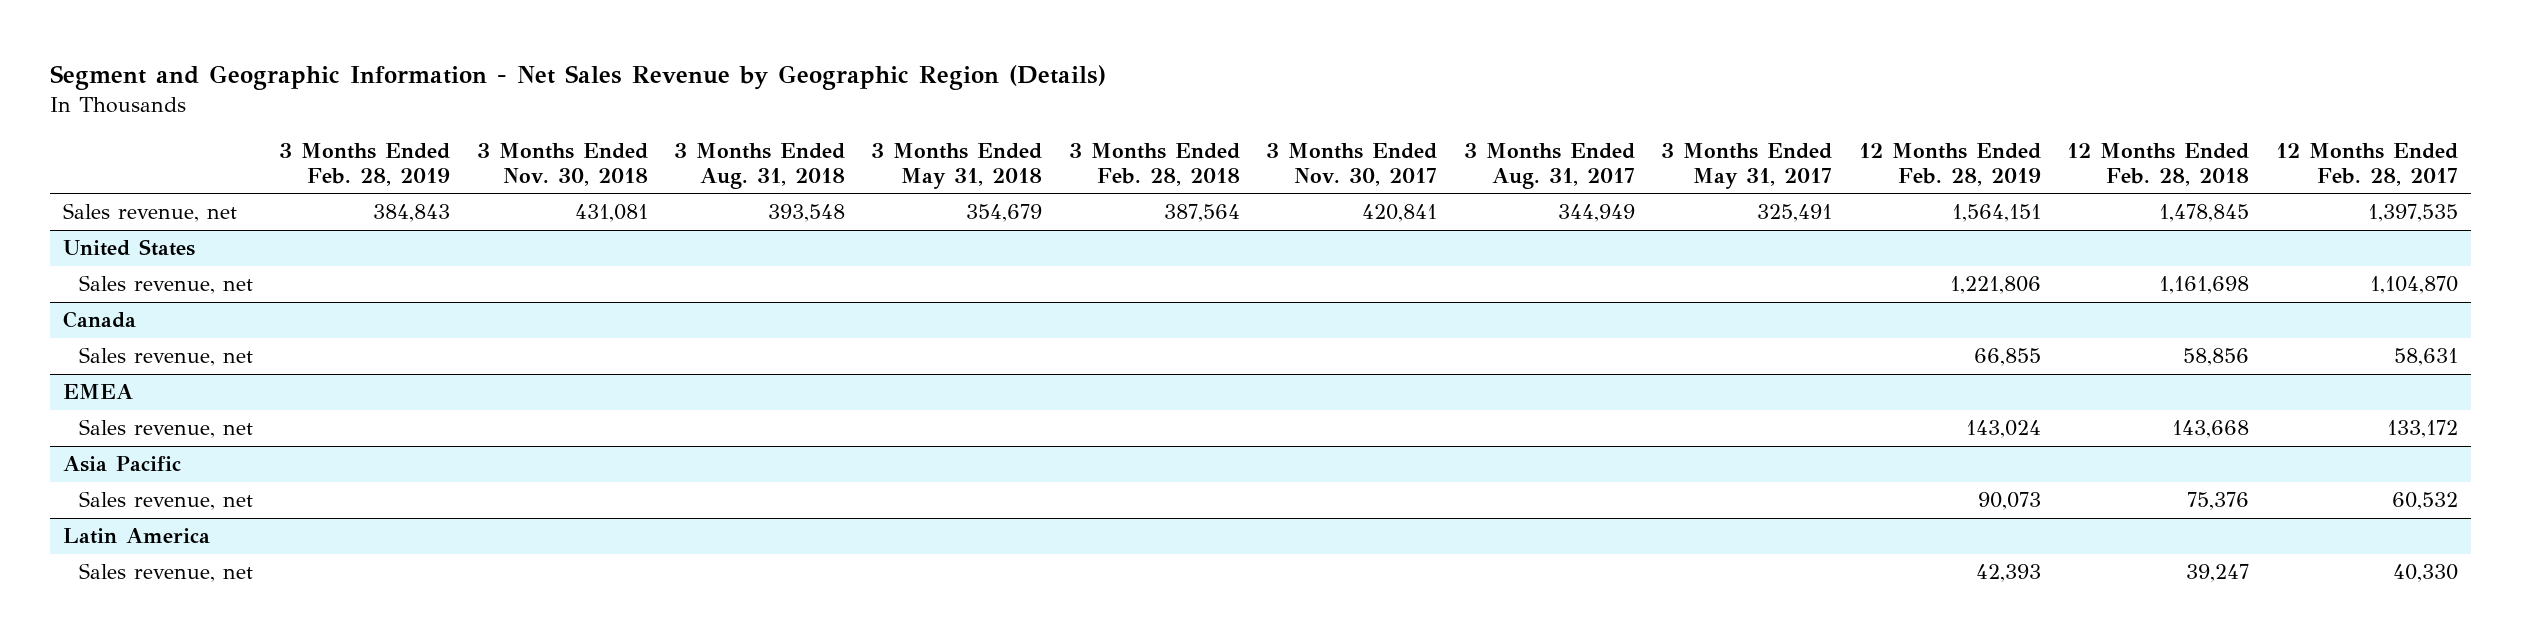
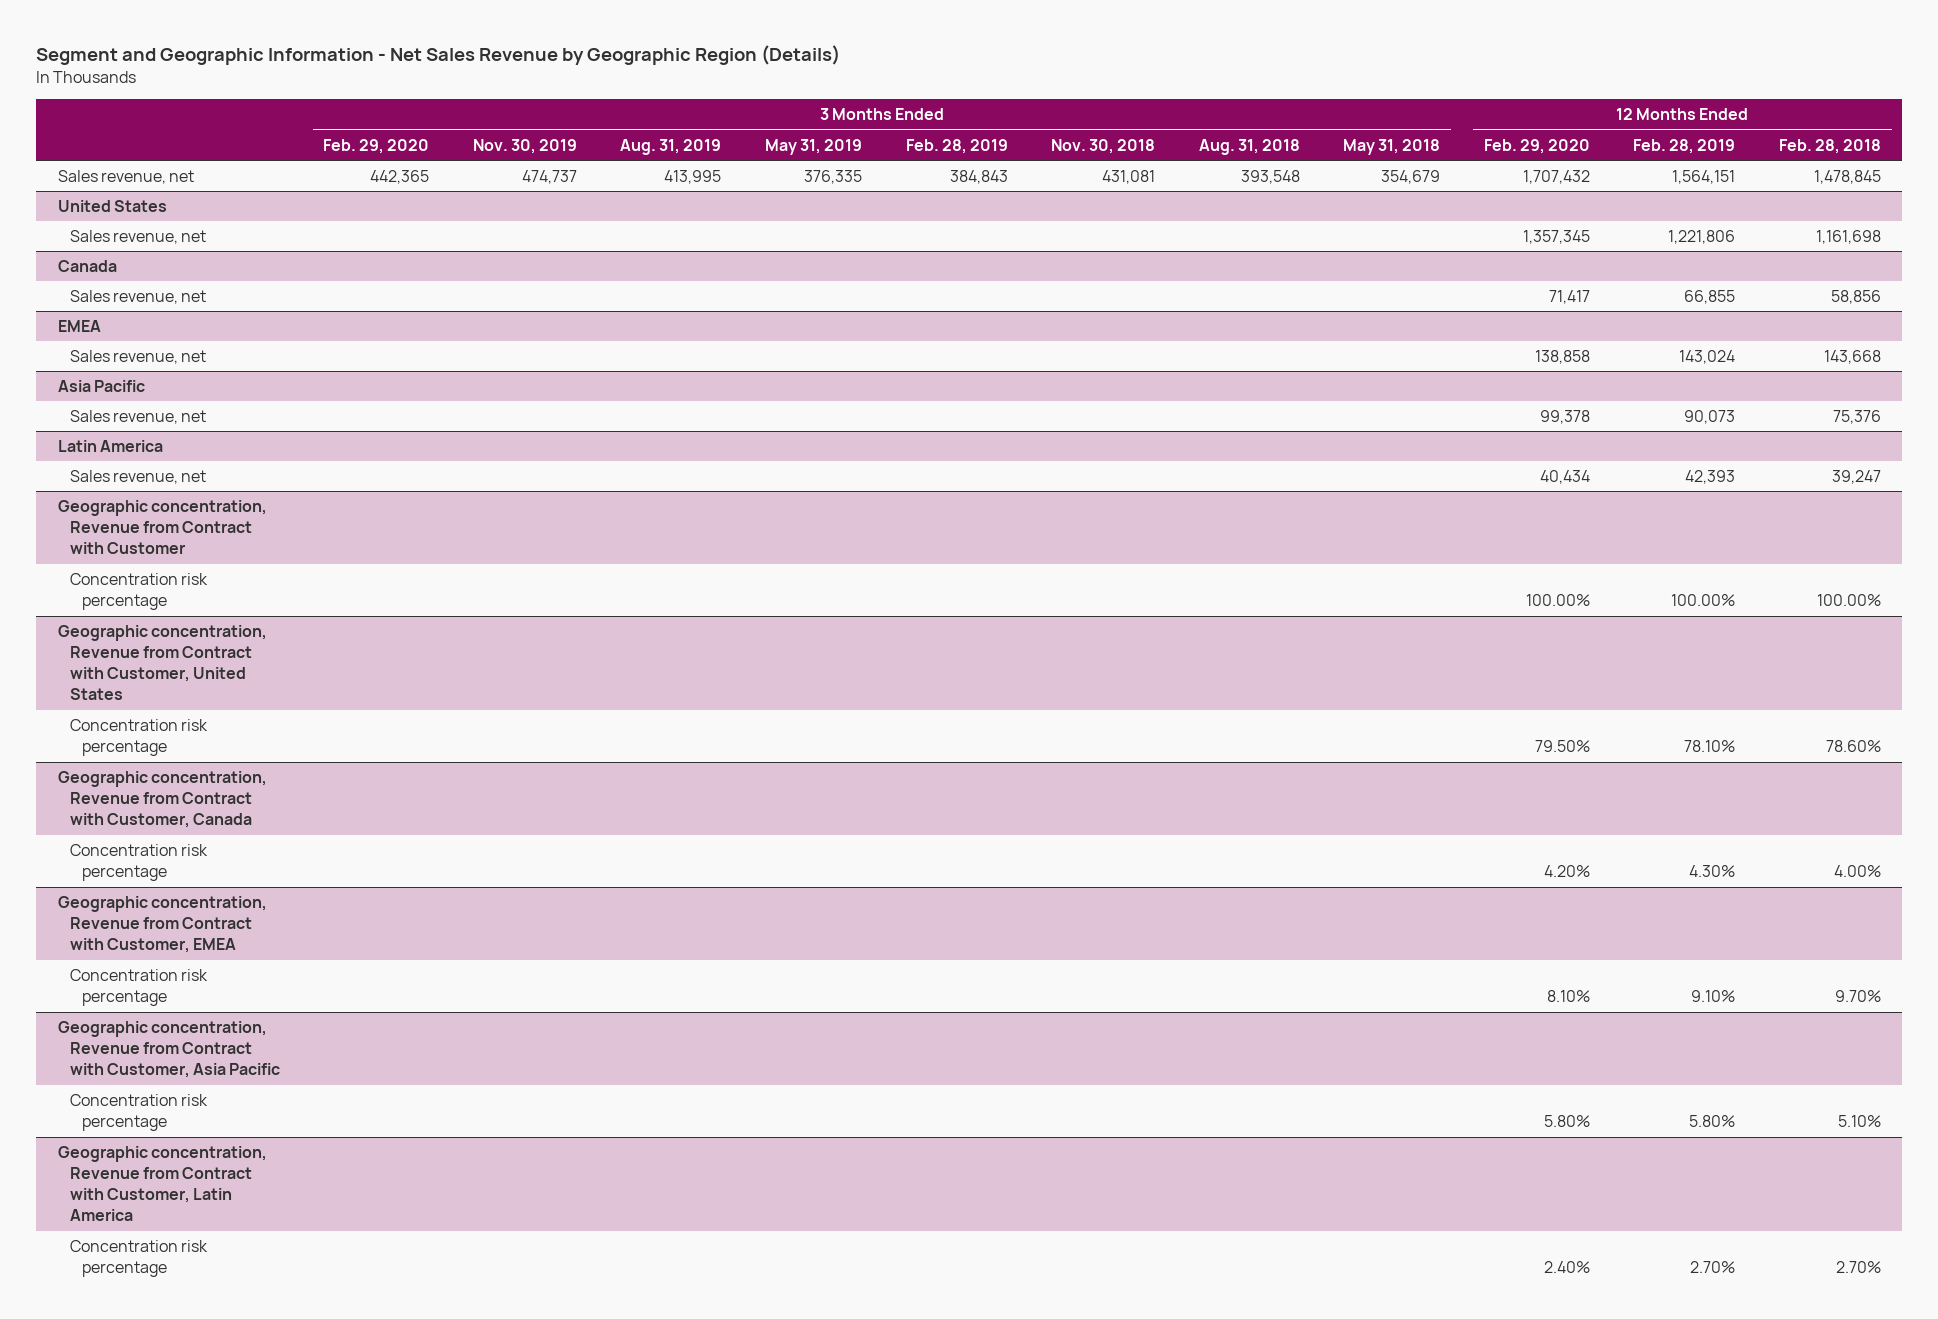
[1068,143,1240,186] 3 Months Ended Feb. 28, 2018 -> none
[1266,143,1438,186] 3 Months Ended Nov. 30, 2017 -> none
[1463,143,1635,189] 3 Months Ended Aug. 31, 2017 -> none
[1661,143,1833,189] 3 Months Ended May 31, 2017 -> none
[2275,143,2458,186] 12 Months Ended Feb. 28, 2017 -> none
none -> [323,138,430,154] Feb. 29, 2020
none -> [472,138,577,154] Nov. 30, 2019
none -> [620,138,722,155] Aug. 31, 2019
none -> [764,138,862,155] May 31, 2019
none -> [1483,138,1590,154] Feb. 29, 2020
none -> [57,500,267,555] Geographic concentration, Revenue from Contract with Customer
none -> [69,573,208,611] Concentration risk percentage
none -> [57,625,267,701] Geographic concentration, Revenue from Contract with Customer, United States
none -> [69,719,208,757] Concentration risk percentage
none -> [57,771,267,829] Geographic concentration, Revenue from Contract with Customer, Canada
none -> [69,844,208,882] Concentration risk percentage
none -> [57,896,267,954] Geographic concentration, Revenue from Contract with Customer, EMEA
none -> [69,969,208,1007] Concentration risk percentage
none -> [57,1021,280,1079] Geographic concentration, Revenue from Contract with Customer, Asia Pacific
none -> [69,1094,208,1132] Concentration risk percentage
none -> [57,1146,267,1222] Geographic concentration, Revenue from Contract with Customer, Latin America
none -> [69,1240,208,1278] Concentration risk percentage

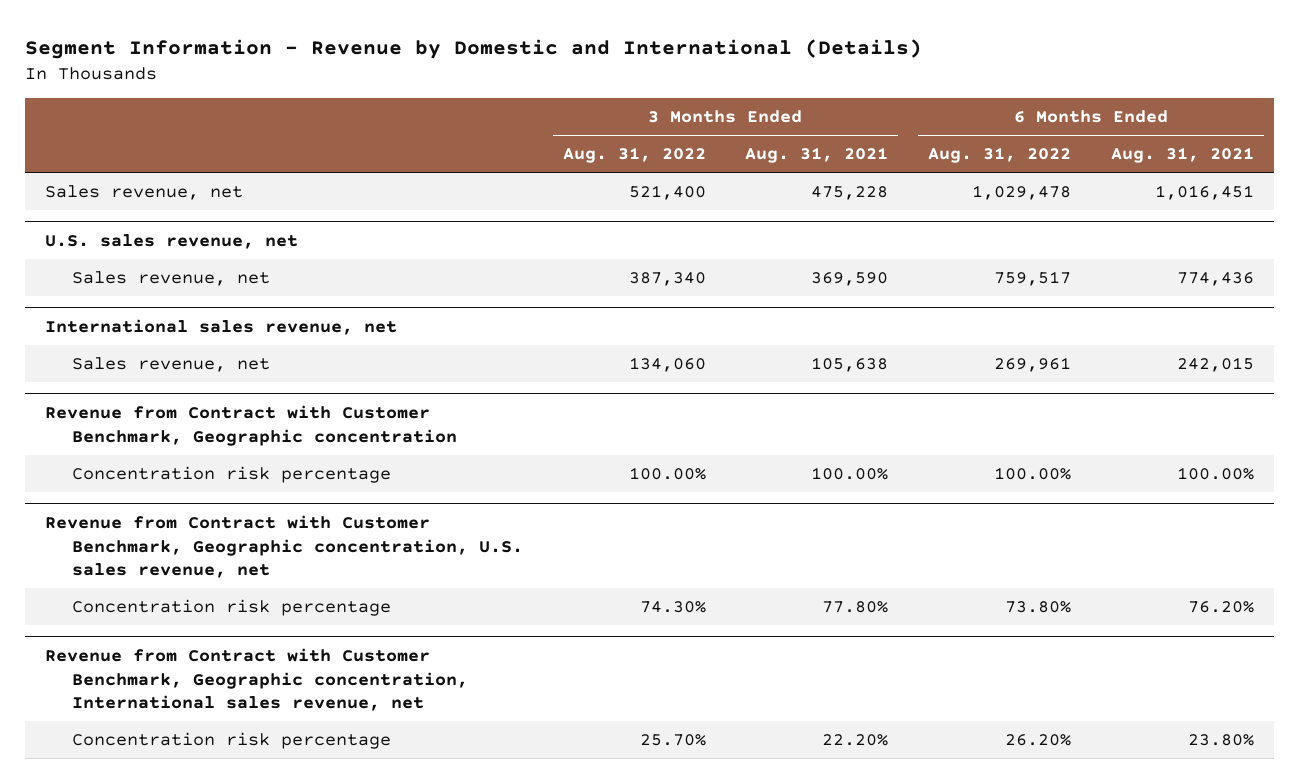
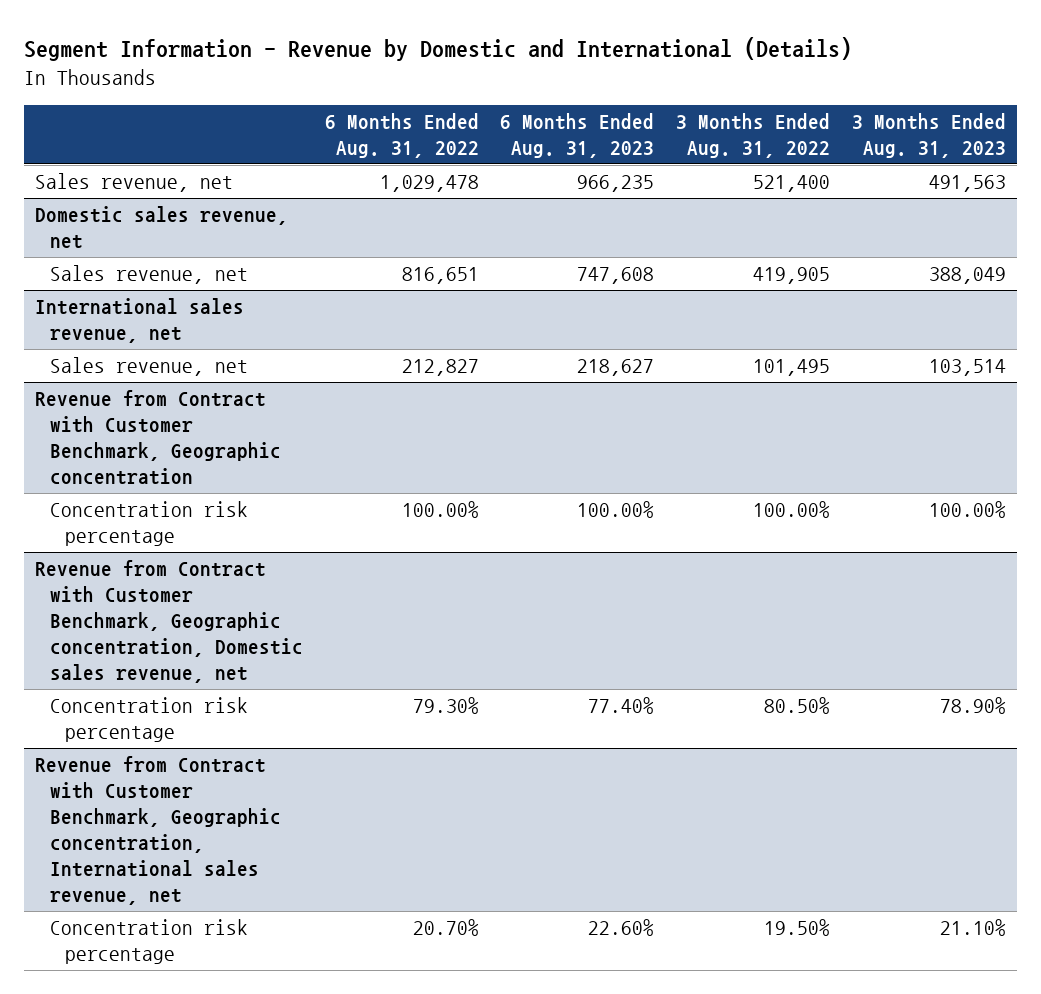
[745,147,889,164] Aug. 31, 2021 -> none
[1110,147,1254,164] Aug. 31, 2021 -> none
none -> [500,112,655,158] 6 Months Ended Aug. 31, 2023
none -> [852,112,1007,158] 3 Months Ended Aug. 31, 2023
[44,234,298,250] U.S. sales revenue, net -> [34,206,288,250] Domestic sales revenue, net
[628,272,706,287] 387,340 -> [753,267,831,285] 419,905
[993,271,1071,287] 759,517 -> [401,267,479,285] 816,651
[628,357,706,373] 134,060 -> [753,359,831,377] 101,495
[993,357,1071,373] 269,961 -> [401,359,479,377] 212,827
[44,515,523,579] Revenue from Contract with Customer Benchmark, Geographic concentration, U.S. sales revenue, net -> [34,560,303,683] Revenue from Contract with Customer Benchmark, Geographic concentration, Domestic sales revenue, net
[639,601,706,614] 74.30% -> [764,697,831,715] 80.50%
[1004,601,1071,614] 73.80% -> [412,697,479,715] 79.30%
[639,734,706,747] 25.70% -> [764,919,831,937] 19.50%
[1004,734,1071,747] 26.20% -> [412,919,479,937] 20.70%

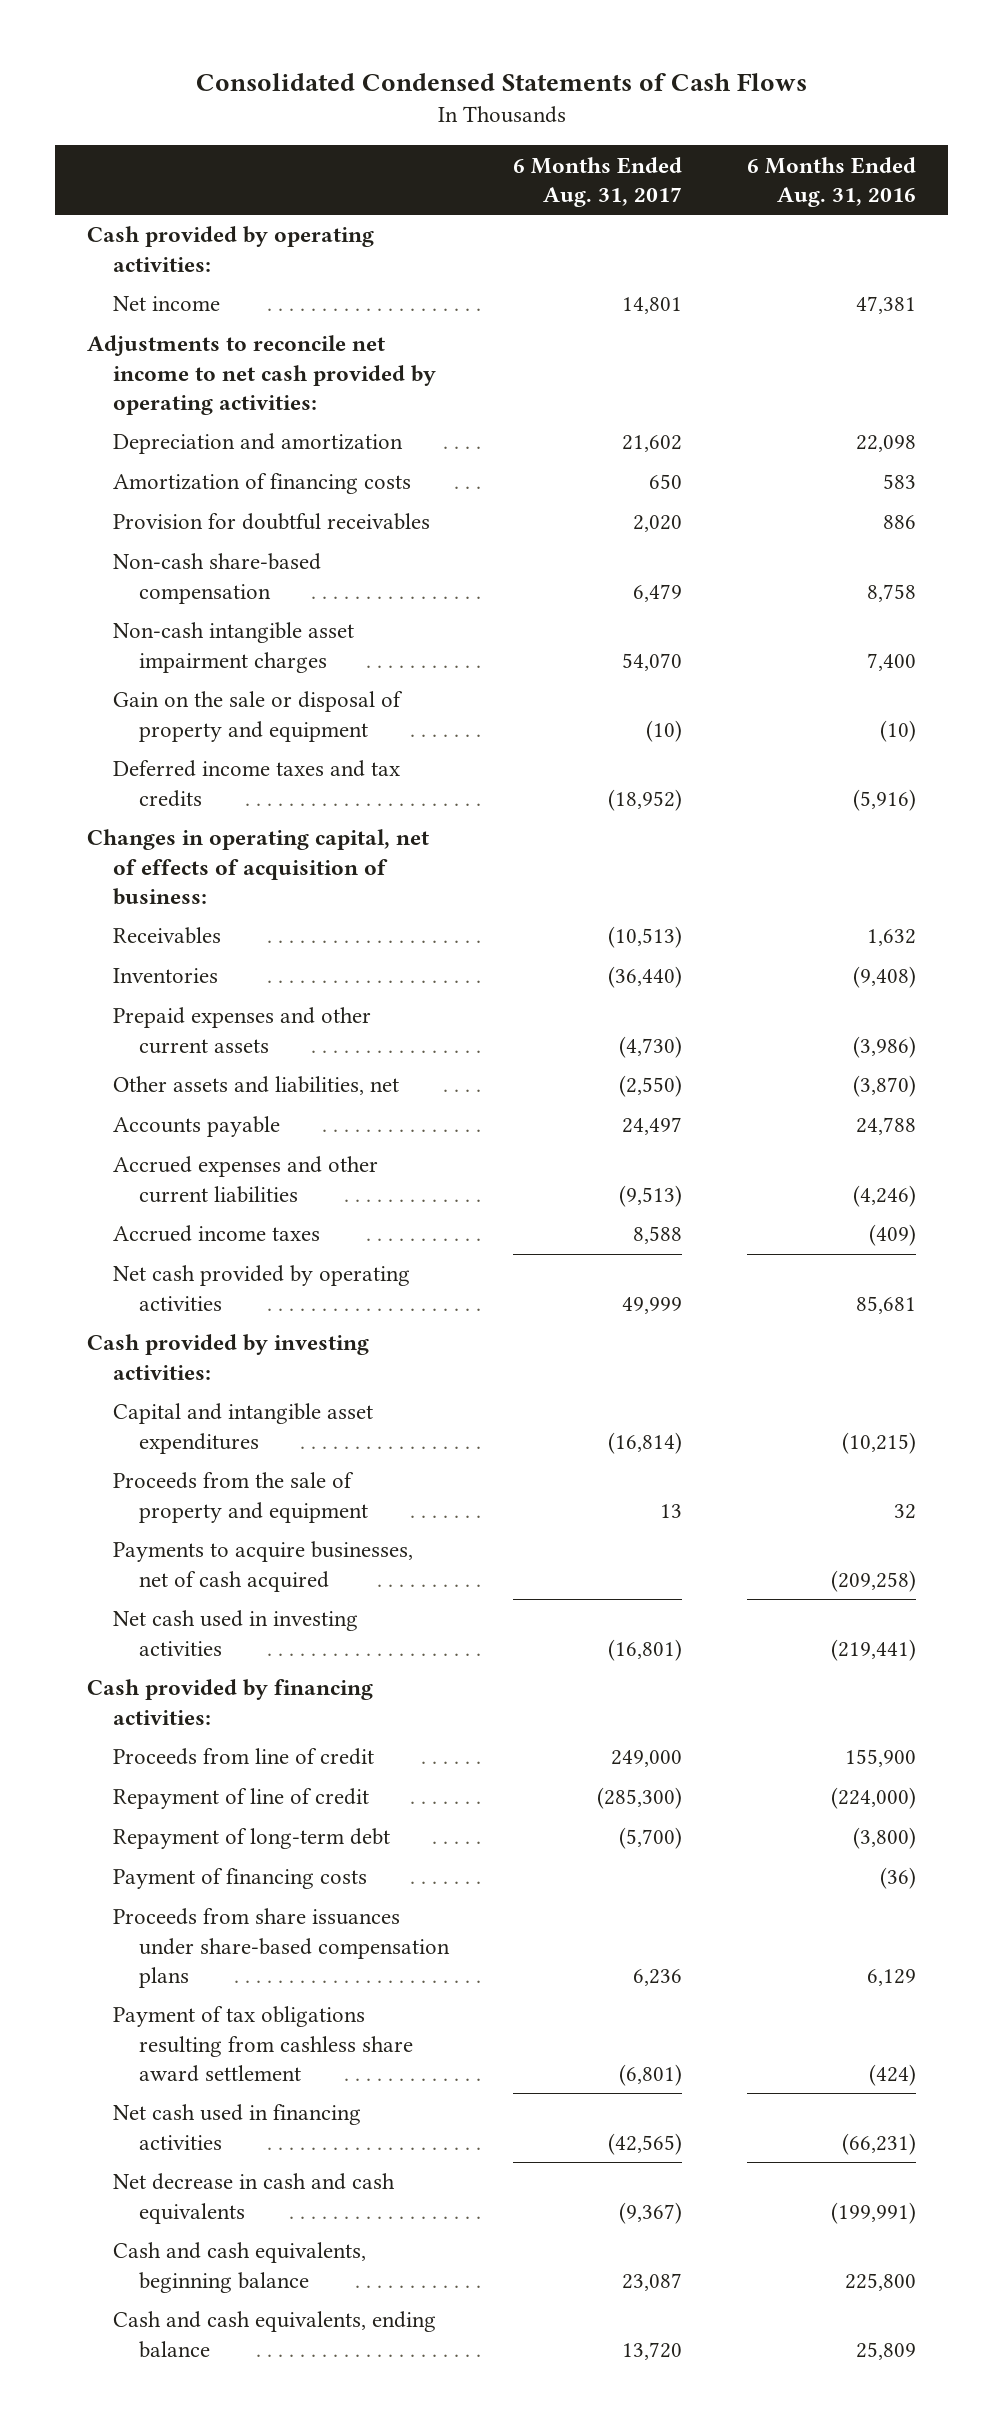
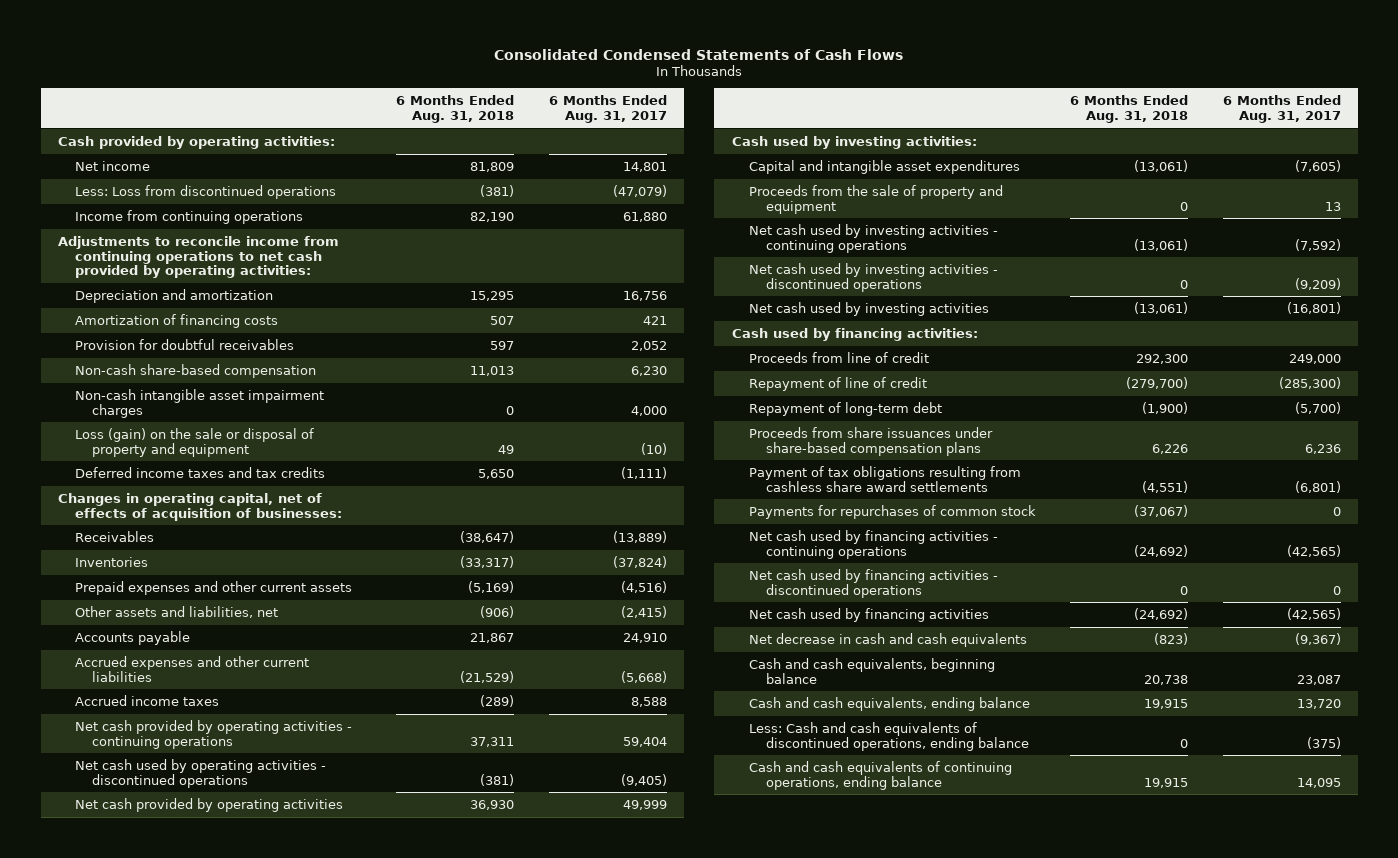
[747,156,917,207] 6 Months Ended Aug. 31, 2016 -> none
none -> [396,95,515,123] 6 Months Ended Aug. 31, 2018
none -> [74,184,336,199] Less: Loss from discontinued operations
none -> [74,209,303,224] Income from continuing operations
[87,335,437,415] Adjustments to reconcile net income to net cash provided by operating activities: -> [57,235,339,279] Adjustments to reconcile income from continuing operations to net cash provided by operating activities:
[622,435,683,453] 21,602 -> [622,290,667,301] 16,756
[649,474,683,490] 650 -> [642,315,667,325] 421
[633,515,683,533] 2,020 -> [630,340,667,351] 2,052
[633,583,683,602] 6,479 -> [630,365,667,376] 6,230
[622,652,683,671] 54,070 -> [630,405,667,416] 4,000
[113,691,404,742] Gain on the sale or disposal of property and equipment -> [74,427,314,457] Loss (gain) on the sale or disposal of property and equipment
[608,788,683,811] (18,952) -> [620,466,667,479] (1,111)
[87,829,430,905] Changes in operating capital, net of effects of acquisition of business: -> [57,492,342,521] Changes in operating capital, net of effects of acquisition of businesses:
[608,926,683,949] (10,513) -> [612,530,667,543] (13,889)
[608,966,683,989] (36,440) -> [612,555,667,568] (37,824)
[619,1035,683,1058] (4,730) -> [620,580,667,593] (4,516)
[619,1075,683,1098] (2,550) -> [620,605,667,618] (2,415)
[622,1117,683,1136] 24,497 -> [622,632,667,643] 24,910
[619,1184,683,1207] (9,513) -> [620,670,667,683] (5,668)
none -> [74,719,352,749] Net cash provided by operating activities - continuing operations
none -> [74,758,326,788] Net cash used by operating activities - discontinued operations
[87,1334,370,1380] Cash provided by investing activities: -> [731,135,977,149] Cash used by investing activities:
[608,1431,683,1454] (16,814) -> [1294,159,1341,172] (7,605)
[113,1541,414,1592] Payments to acquire businesses, net of cash acquired -> none
none -> [748,223,998,253] Net cash used by investing activities - continuing operations
none -> [748,262,998,292] Net cash used by investing activities - discontinued operations
[113,1610,359,1656] Net cash used in investing activities -> [748,301,989,316] Net cash used by investing activities
[87,1679,374,1725] Cash provided by financing activities: -> [731,327,978,341] Cash used by financing activities:
[113,1868,368,1890] Payment of financing costs -> none
[113,2006,413,2082] Payment of tax obligations resulting from cashless share award settlement -> [748,465,1021,492] Payment of tax obligations resulting from cashless share award settlements
none -> [748,504,1036,519] Payments for repurchases of common stock
none -> [748,529,998,559] Net cash used by financing activities - continuing operations
none -> [748,568,998,598] Net cash used by financing activities - discontinued operations
[113,2104,362,2150] Net cash used in financing activities -> [748,607,989,622] Net cash used by financing activities
none -> [748,721,1030,751] Less: Cash and cash equivalents of discontinued operations, ending balance
none -> [748,760,1012,790] Cash and cash equivalents of continuing operations, ending balance

